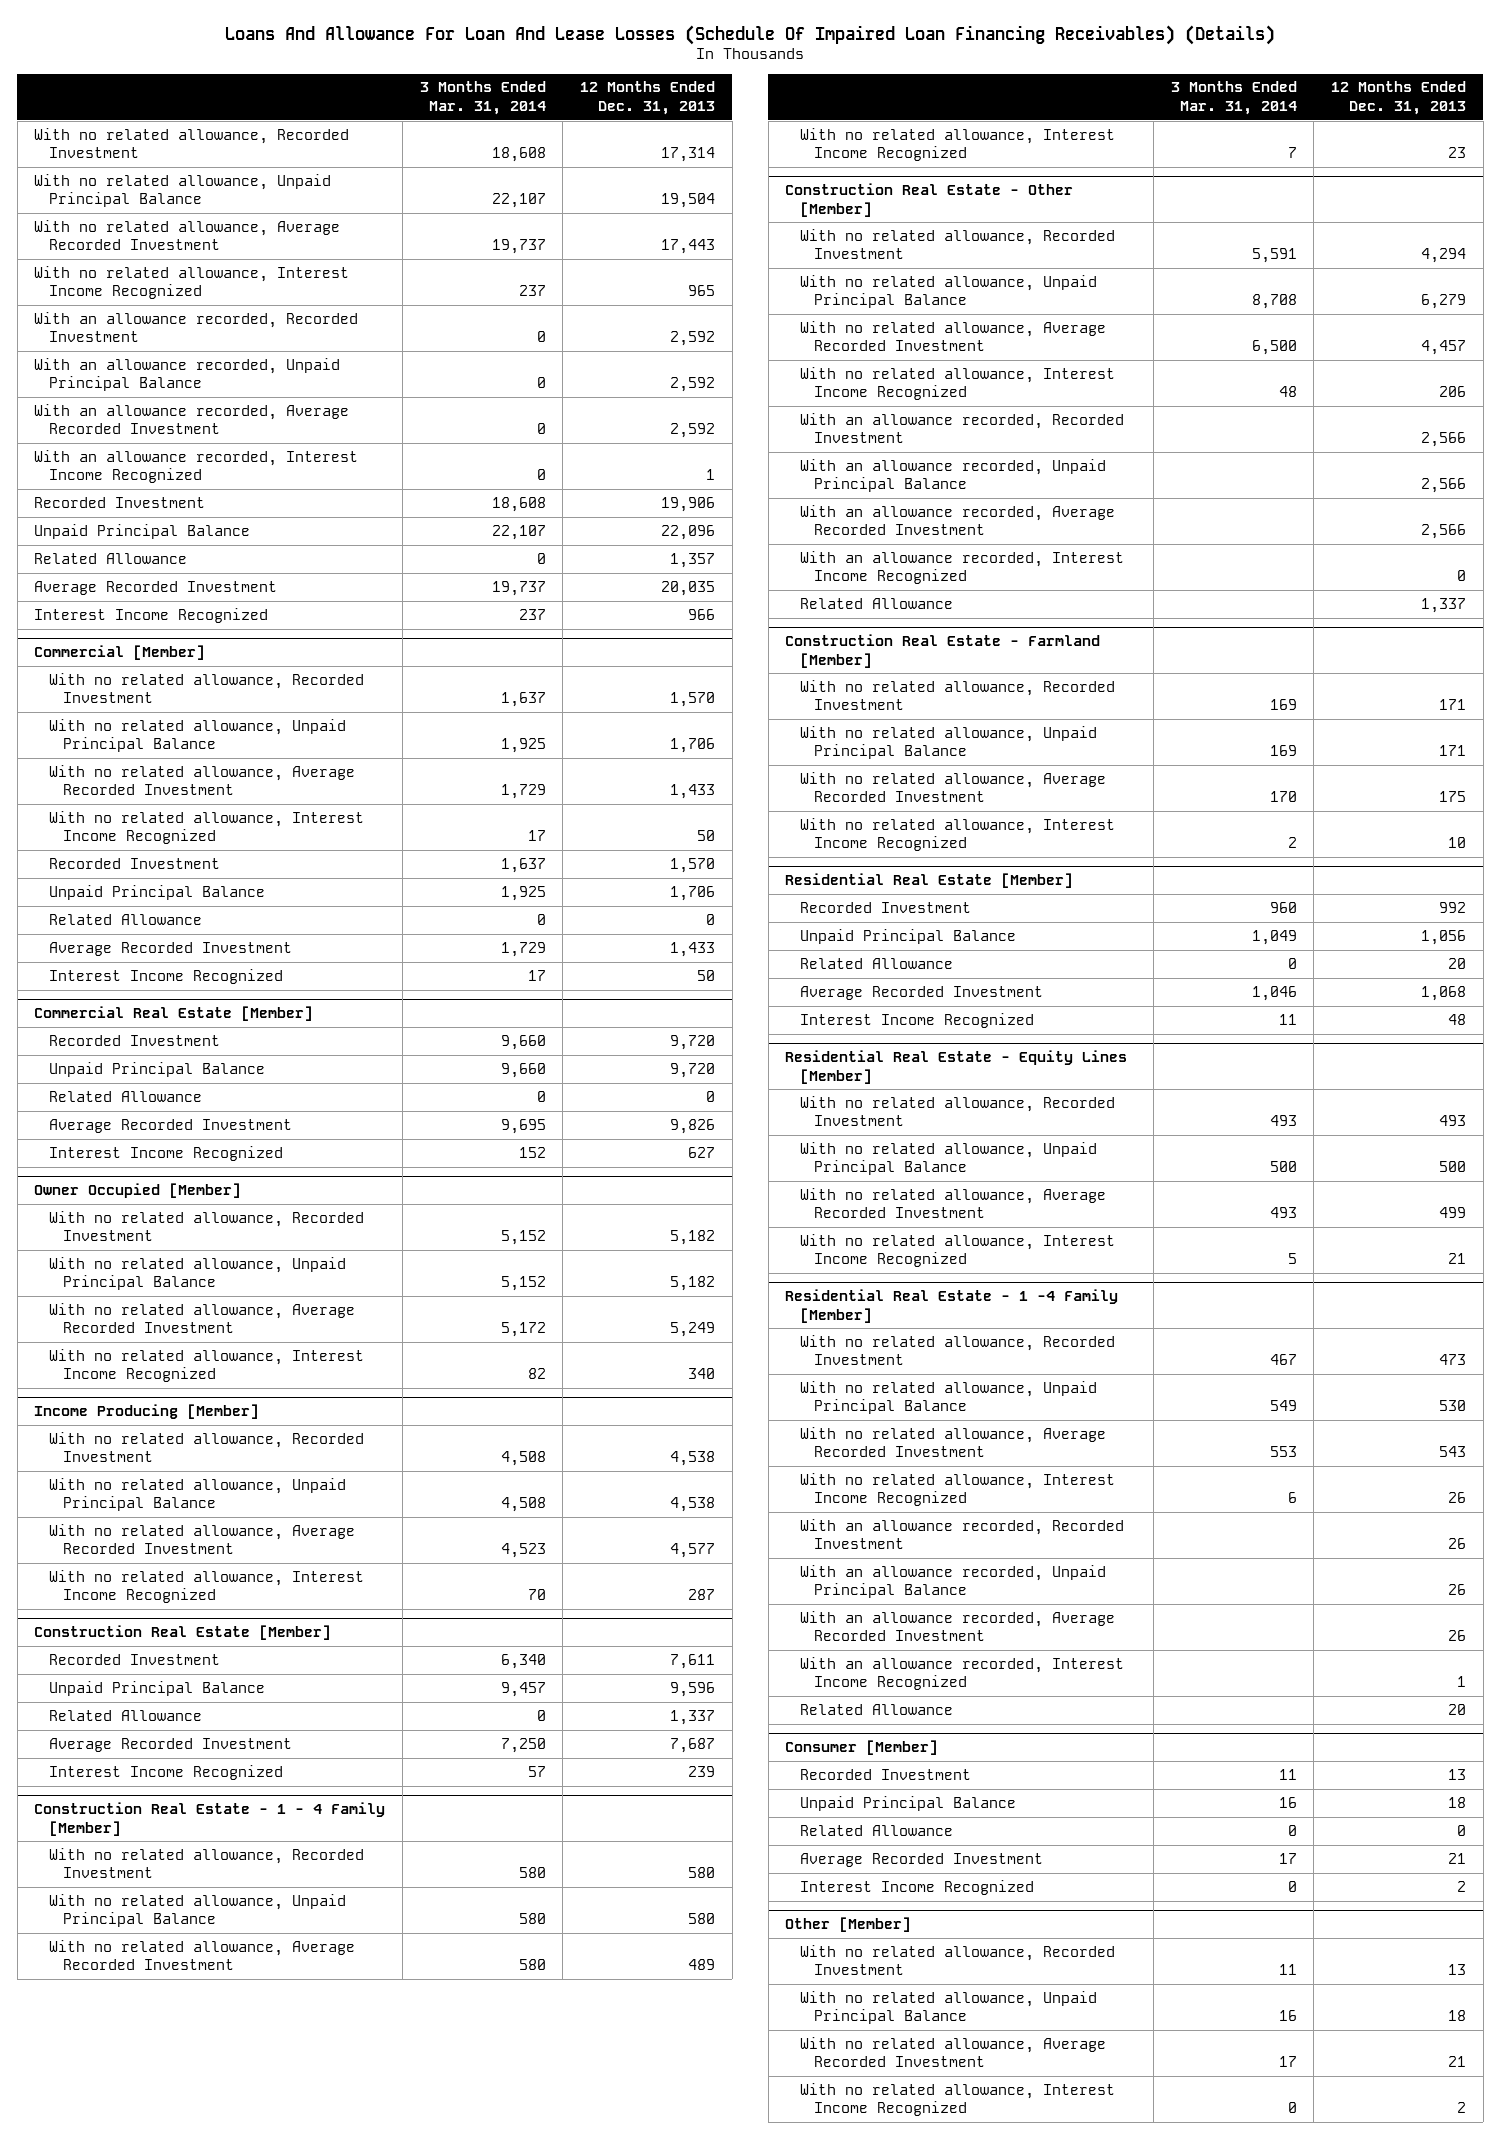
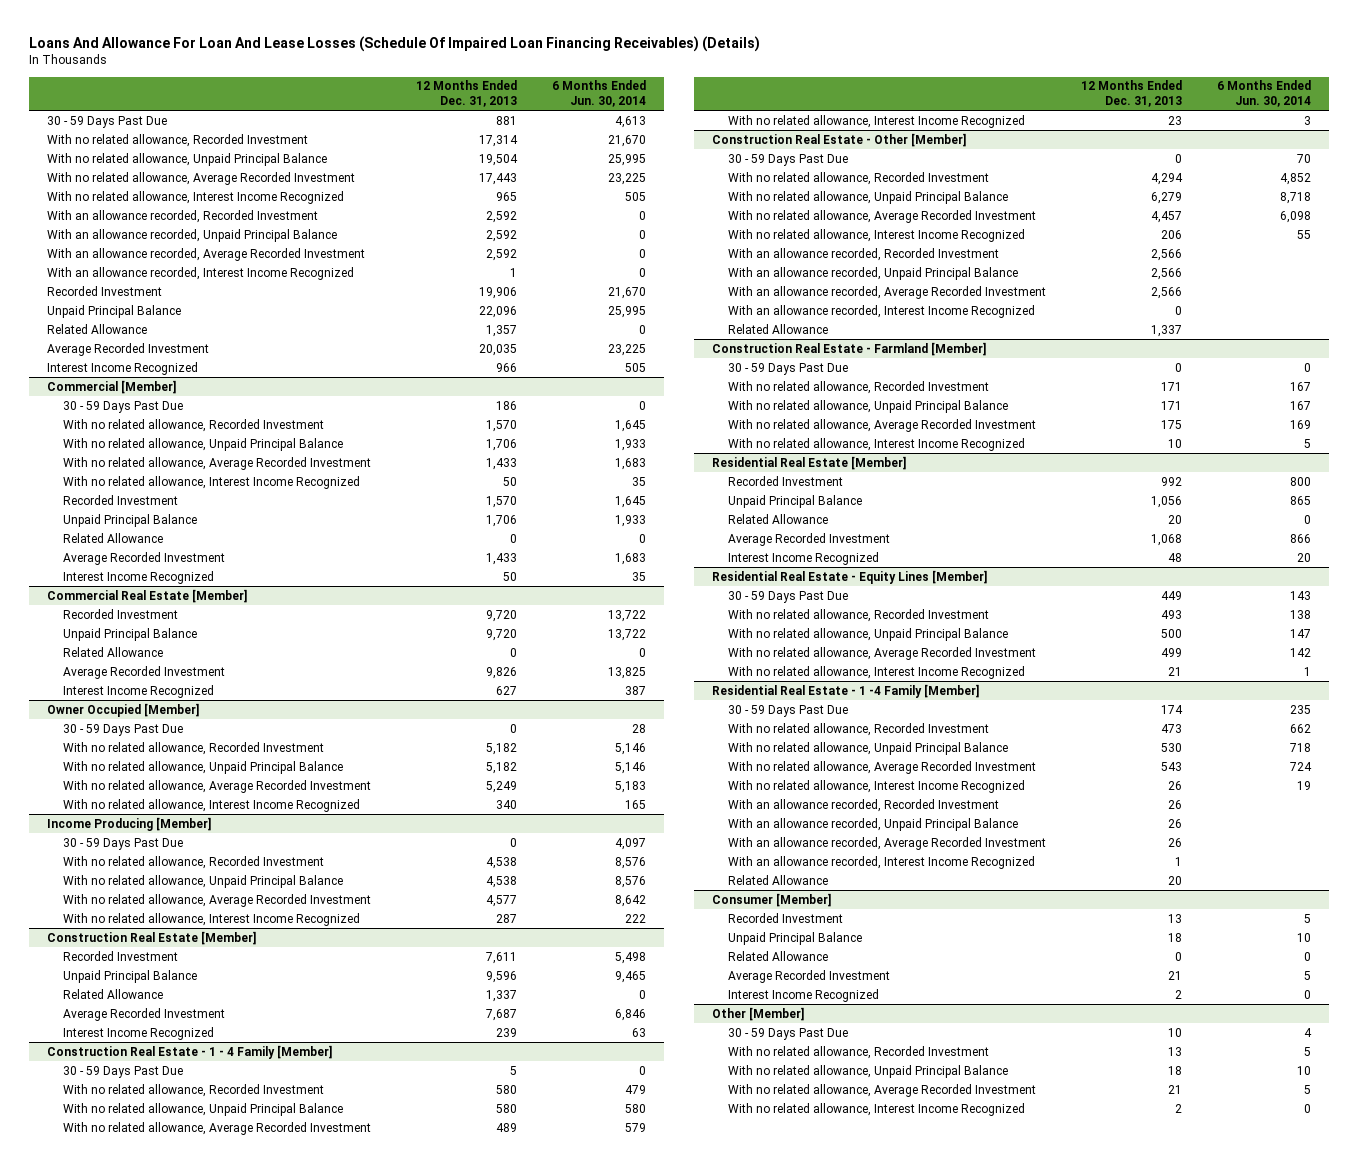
[419,81,546,115] 3 Months Ended Mar. 31, 2014 -> none
none -> [552,80,647,108] 6 Months Ended Jun. 30, 2014
none -> [46,115,167,128] 30 - 59 Days Past Due
none -> [62,400,183,413] 30 - 59 Days Past Due
none -> [62,723,183,736] 30 - 59 Days Past Due
none -> [62,837,183,850] 30 - 59 Days Past Due
none -> [62,1065,183,1078] 30 - 59 Days Past Due
none -> [727,153,848,166] 30 - 59 Days Past Due
none -> [727,362,848,375] 30 - 59 Days Past Due
none -> [727,590,848,603] 30 - 59 Days Past Due
none -> [727,704,848,717] 30 - 59 Days Past Due
none -> [727,1027,848,1040] 30 - 59 Days Past Due

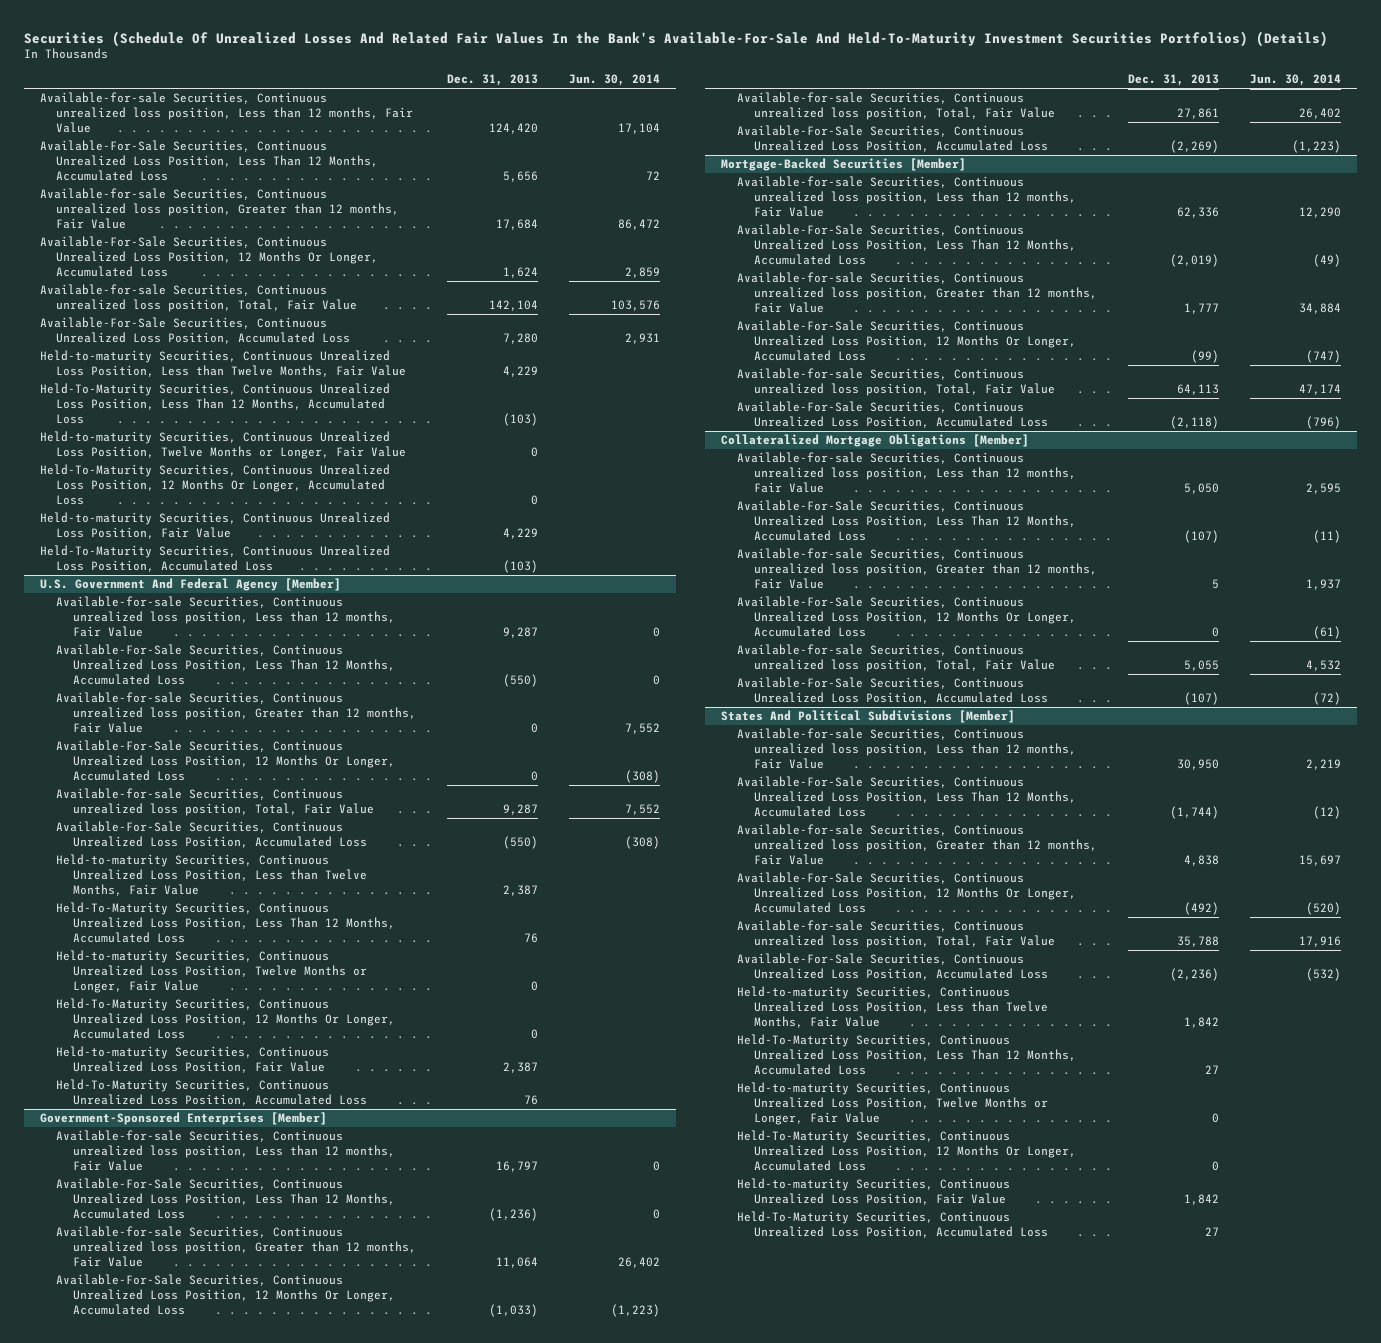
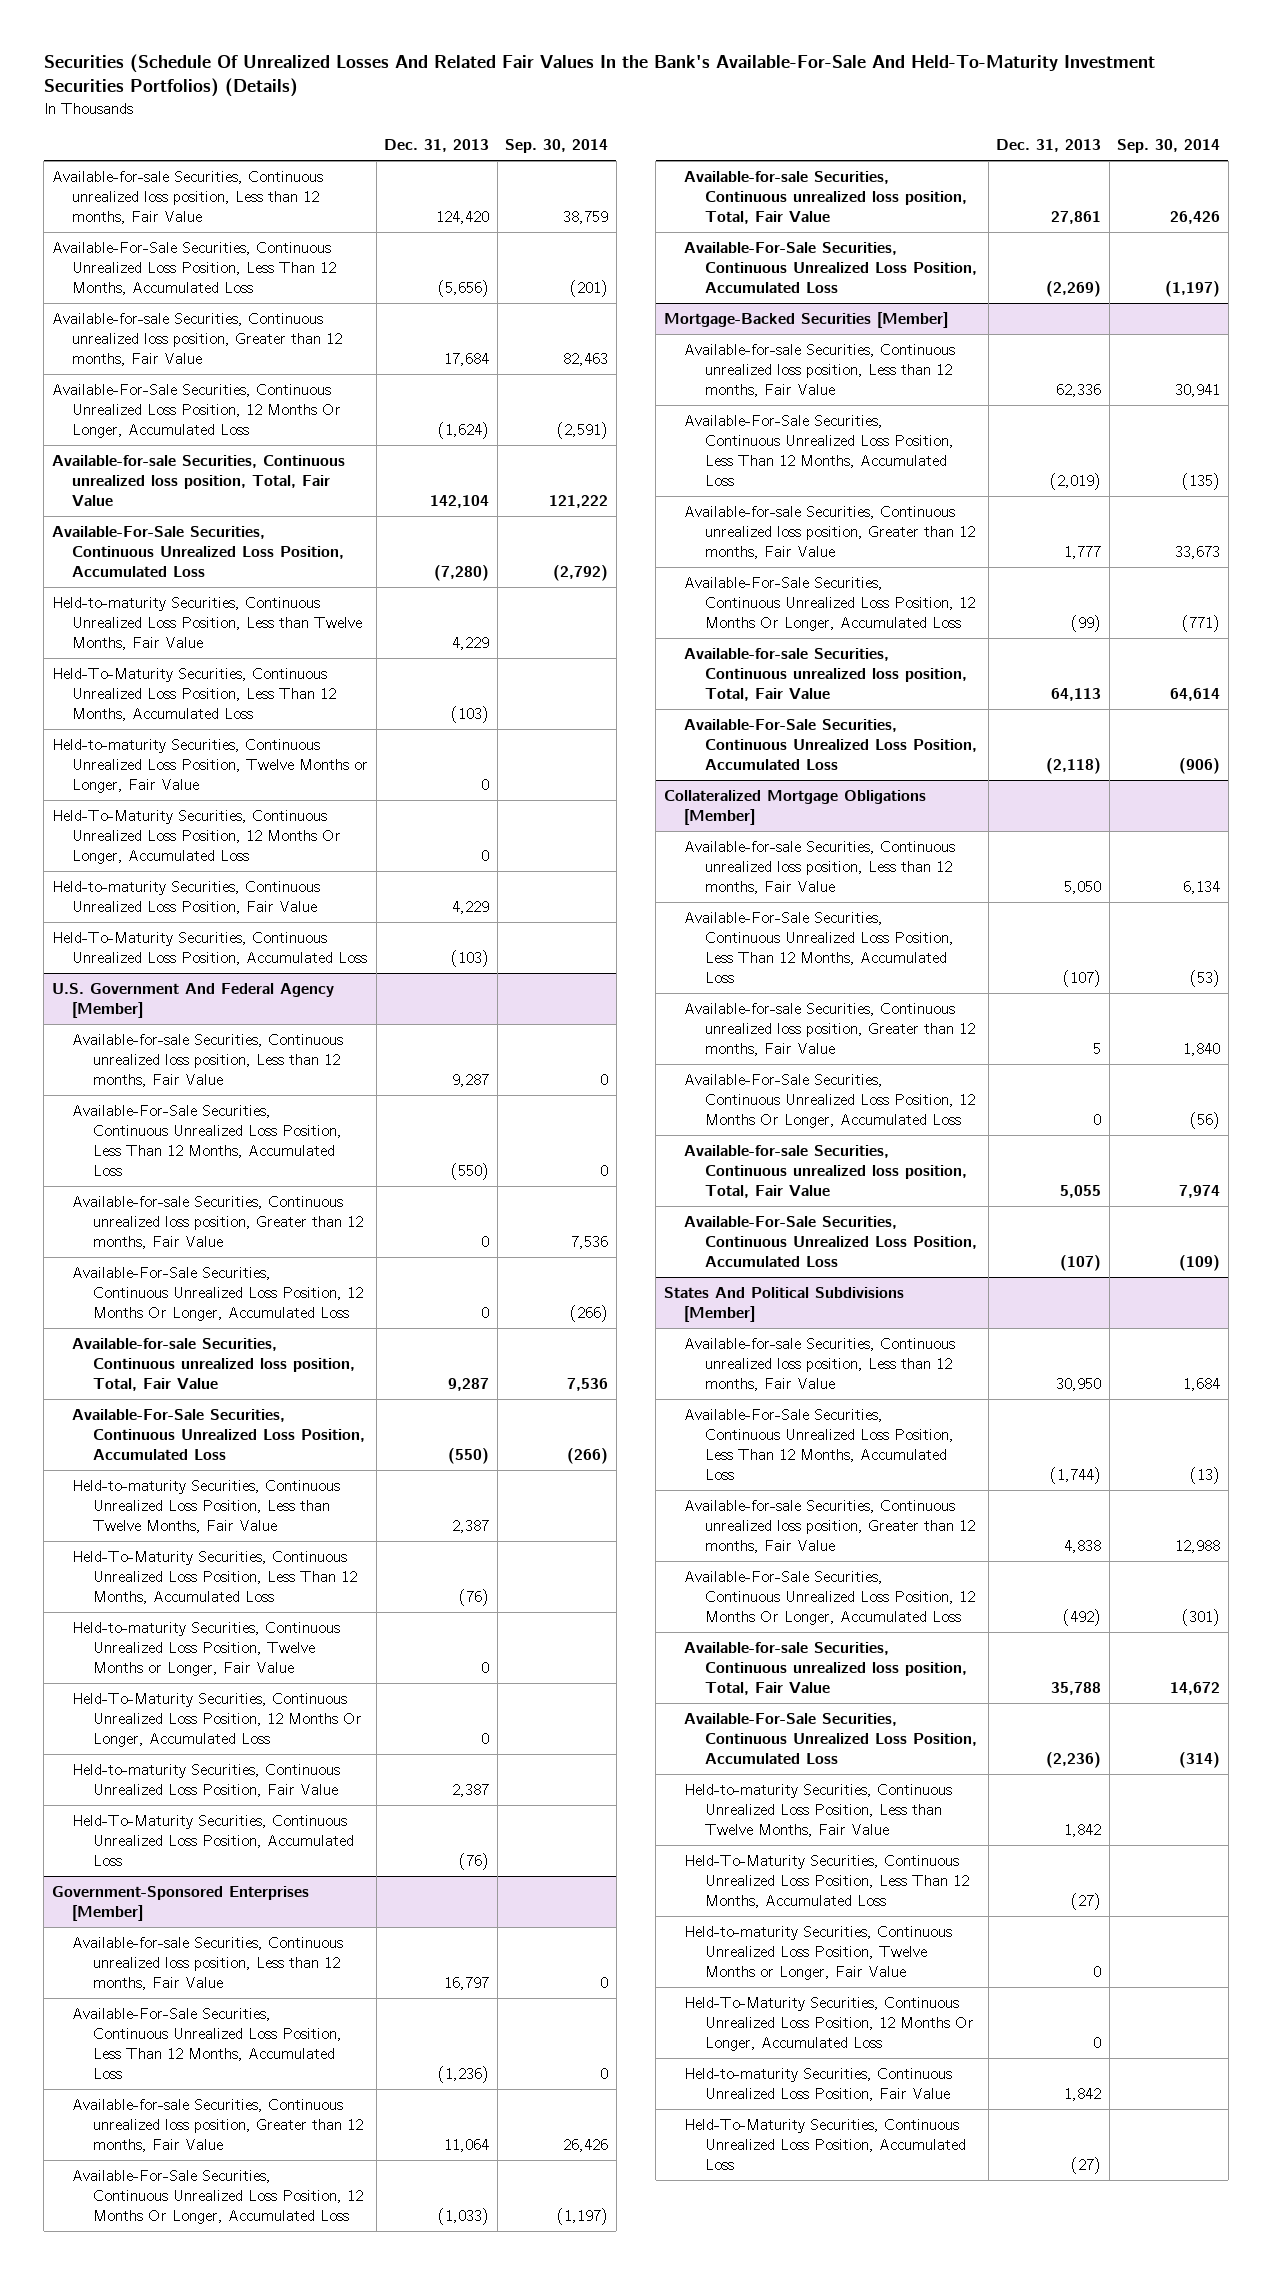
[569,74,661,87] Jun. 30, 2014 -> none
none -> [505,139,609,154] Sep. 30, 2014
[503,171,539,183] 5,656 -> [438,279,490,297] (5,656)
[503,267,539,279] 1,624 -> [438,421,490,439] (1,624)
[503,333,539,345] 7,280 -> [434,564,490,581] (7,280)
[524,933,539,944] 76 -> [459,1588,490,1606] (76)
[524,1095,539,1106] 76 -> [459,1852,490,1870] (76)
[1204,1065,1219,1075] 27 -> [1071,1892,1102,1910] (27)
[1204,1227,1219,1237] 27 -> [1071,2156,1102,2174] (27)

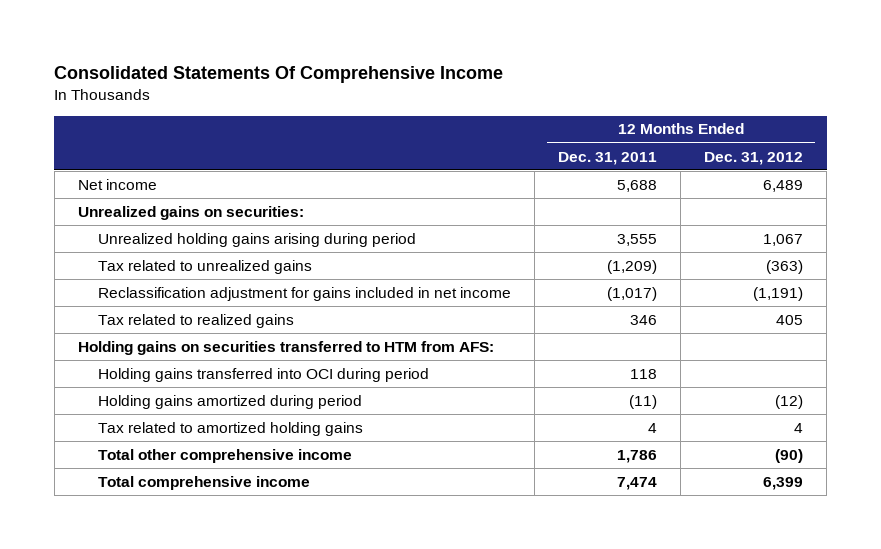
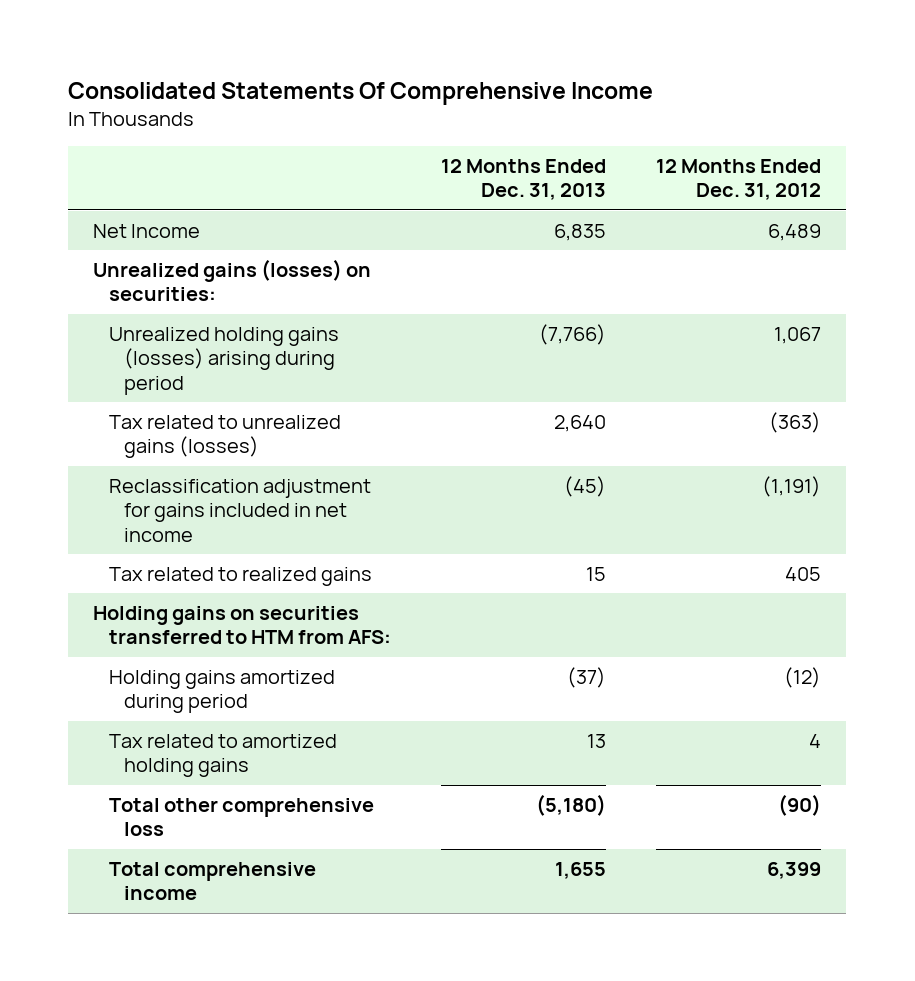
[558,151,658,165] Dec. 31, 2011 -> none
none -> [441,158,607,201] 12 Months Ended Dec. 31, 2013
[77,178,157,190] Net income -> [93,223,201,238] Net Income
[77,205,304,220] Unrealized gains on securities: -> [93,258,372,302] Unrealized gains (losses) on securities:
[98,232,417,247] Unrealized holding gains arising during period -> [108,326,339,395] Unrealized holding gains (losses) arising during period
[98,259,313,274] Tax related to unrealized gains -> [108,414,341,459] Tax related to unrealized gains (losses)
[98,367,430,382] Holding gains transferred into OCI during period -> none
[98,448,353,463] Total other comprehensive income -> [108,797,374,837] Total other comprehensive loss

